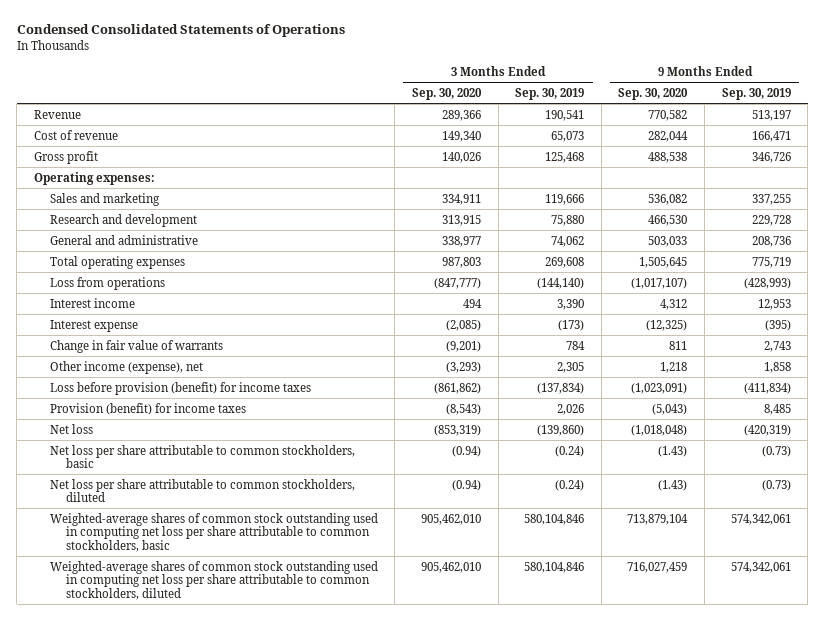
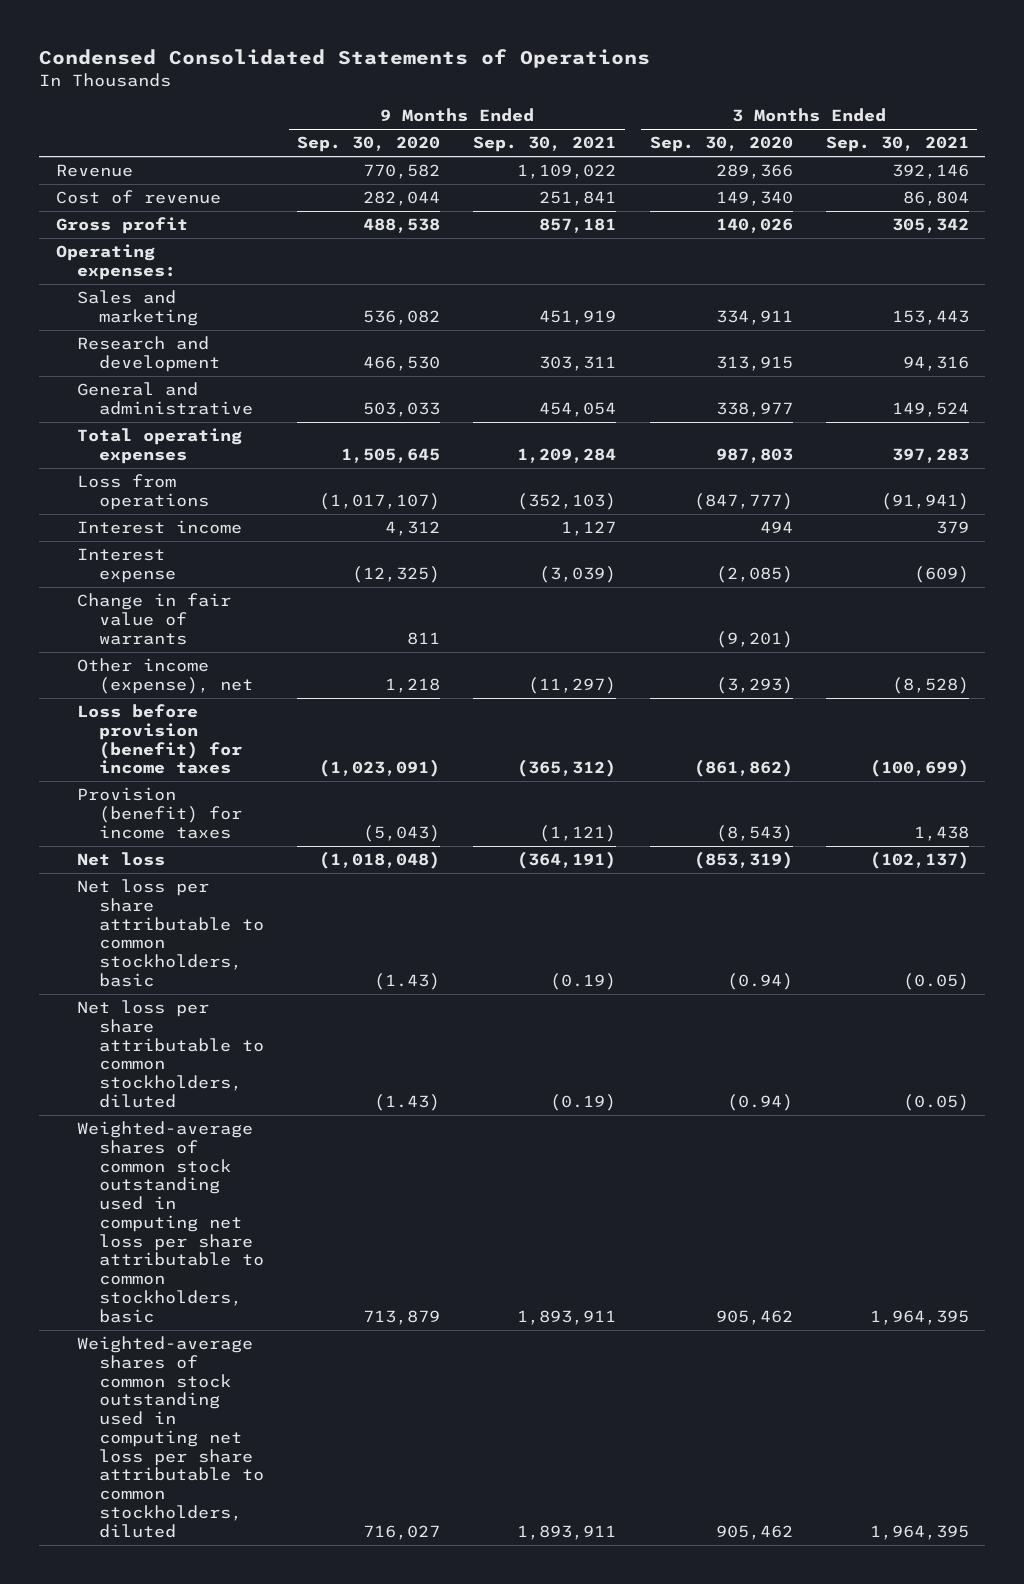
[515,88,585,101] Sep. 30, 2019 -> none
[721,88,791,101] Sep. 30, 2019 -> none
none -> [473,136,617,153] Sep. 30, 2021
none -> [825,136,969,153] Sep. 30, 2021
[420,513,481,525] 905,462,010 -> [715,1309,793,1325] 905,462
[627,513,689,525] 713,879,104 -> [362,1309,440,1325] 713,879
[420,561,481,573] 905,462,010 -> [715,1524,793,1540] 905,462
[627,561,688,573] 716,027,459 -> [362,1524,440,1540] 716,027

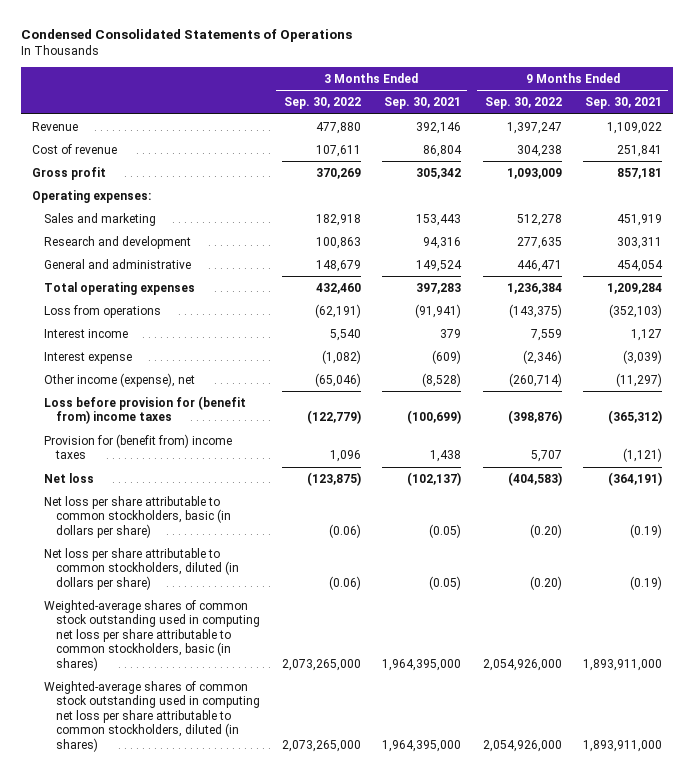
[296,136,440,153] Sep. 30, 2020 -> none
[649,136,793,153] Sep. 30, 2020 -> none
none -> [283,97,361,110] Sep. 30, 2022
none -> [484,97,562,110] Sep. 30, 2022
[77,593,232,645] Change in fair value of warrants -> none
[77,704,242,775] Loss before provision (benefit) for income taxes -> [44,395,247,425] Loss before provision for (benefit from) income taxes
[77,787,242,839] Provision (benefit) for income taxes -> [44,433,233,460] Provision for (benefit from) income taxes
[77,879,264,987] Net loss per share attributable to common stockholders, basic -> [44,495,232,538] Net loss per share attributable to common stockholders, basic (in dollars per share)
[77,1000,264,1108] Net loss per share attributable to common stockholders, diluted -> [44,547,240,590] Net loss per share attributable to common stockholders, diluted (in dollars per share)
[77,1121,264,1323] Weighted-average shares of common stock outstanding used in computing net loss per share attributable to common stockholders, basic -> [44,599,261,671] Weighted-average shares of common stock outstanding used in computing net loss per share attributable to common stockholders, basic (in shares)
[517,1309,617,1325] 1,893,911 -> [583,658,663,671] 1,893,911,000
[869,1309,969,1325] 1,964,395 -> [382,658,462,671] 1,964,395,000
[77,1336,264,1538] Weighted-average shares of common stock outstanding used in computing net loss per share attributable to common stockholders, diluted -> [44,680,261,752] Weighted-average shares of common stock outstanding used in computing net loss per share attributable to common stockholders, diluted (in shares)
[517,1524,617,1540] 1,893,911 -> [583,739,663,752] 1,893,911,000
[869,1524,969,1540] 1,964,395 -> [382,739,462,752] 1,964,395,000

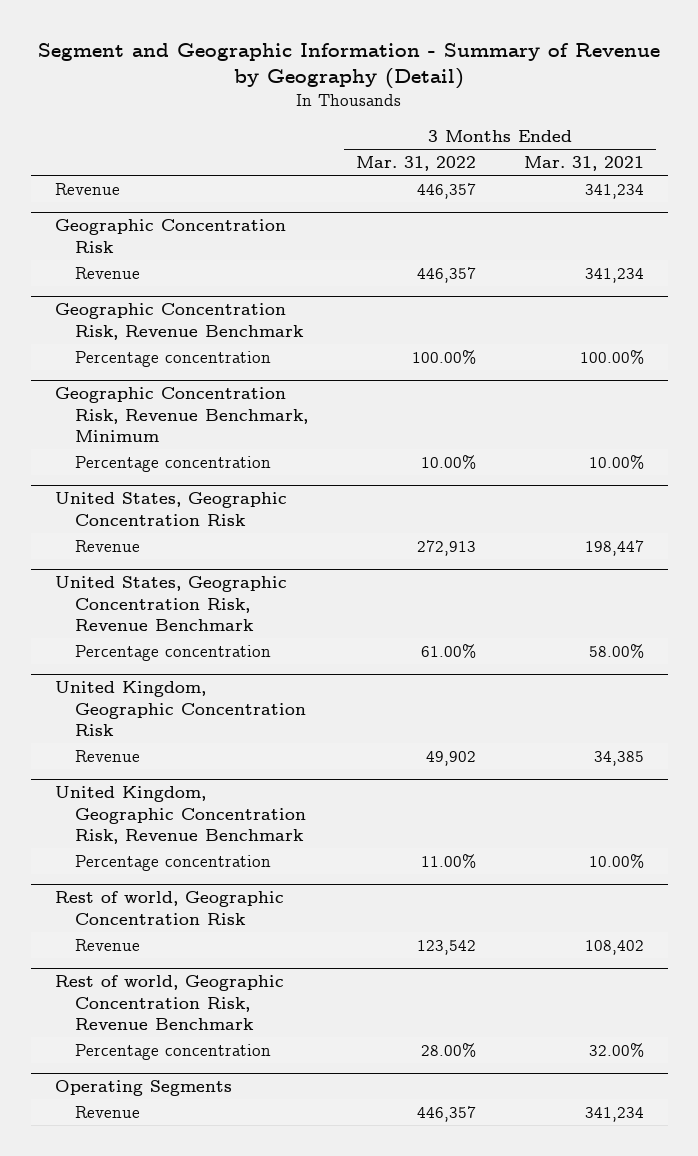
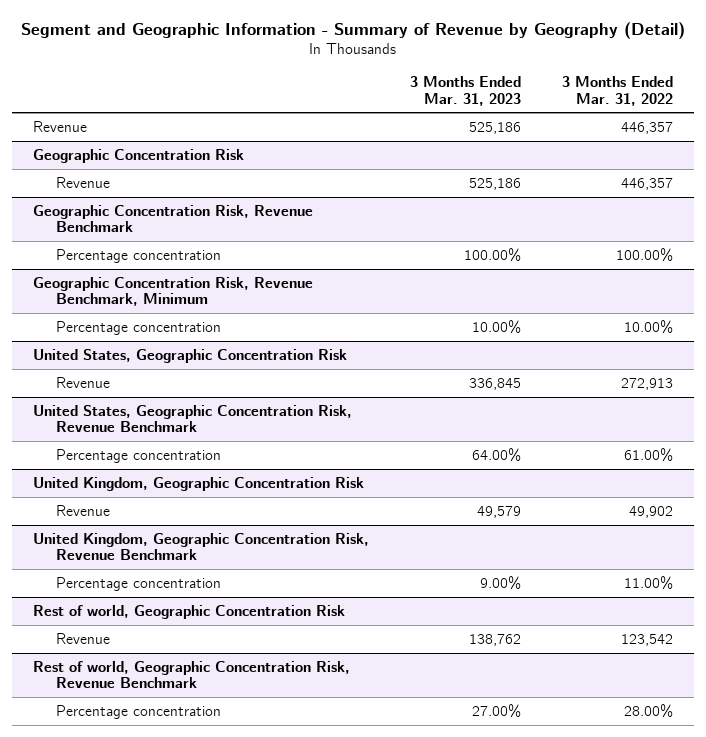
[523,156,644,172] Mar. 31, 2021 -> none
none -> [409,76,521,106] 3 Months Ended Mar. 31, 2023
[54,1080,232,1097] Operating Segments -> none
[74,1105,140,1118] Revenue -> none

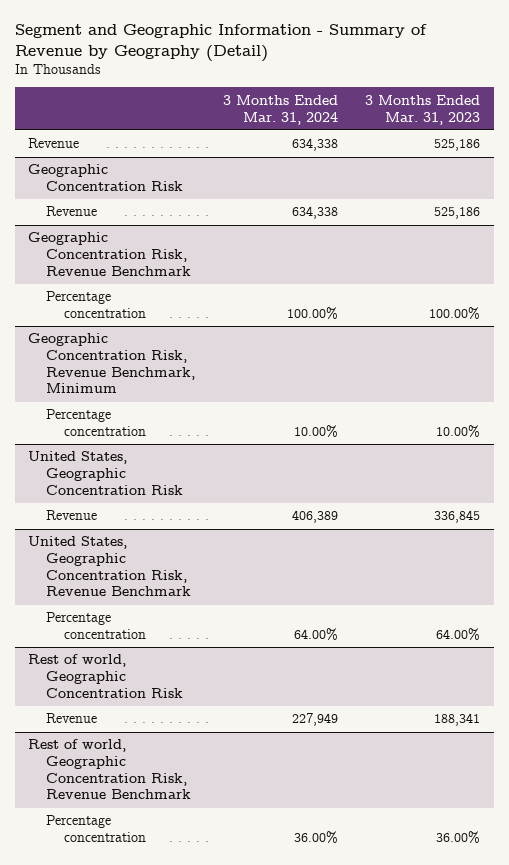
[561,76,673,106] 3 Months Ended Mar. 31, 2022 -> none
none -> [222,94,338,125] 3 Months Ended Mar. 31, 2024
[32,476,364,491] United Kingdom, Geographic Concentration Risk -> none
[55,504,110,516] Revenue -> none
[32,532,369,561] United Kingdom, Geographic Concentration Risk, Revenue Benchmark -> none
[55,576,221,591] Percentage concentration -> none
[468,633,521,646] 138,762 -> [434,713,481,727] 188,341
[471,703,521,718] 27.00% -> [436,831,481,845] 36.00%

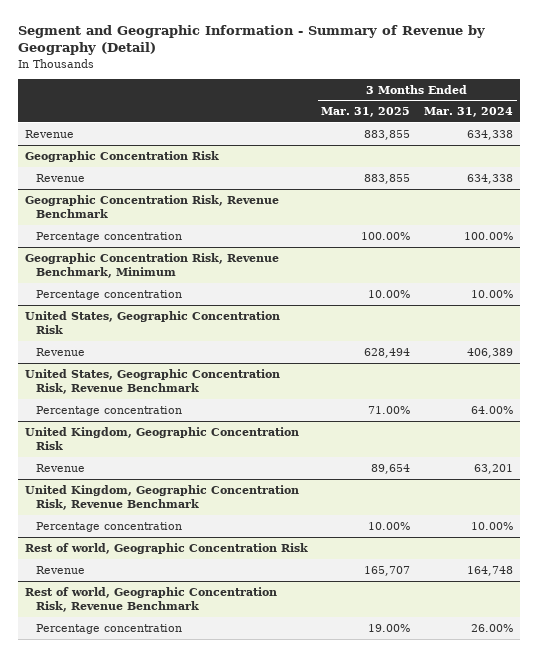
[365,94,481,125] 3 Months Ended Mar. 31, 2023 -> none
none -> [321,107,411,118] Mar. 31, 2025
none -> [24,426,299,451] United Kingdom, Geographic Concentration Risk
none -> [36,463,86,472] Revenue
none -> [24,484,299,511] United Kingdom, Geographic Concentration Risk, Revenue Benchmark
none -> [36,521,183,532] Percentage concentration
[291,713,338,727] 227,949 -> [467,565,514,576] 164,748
[293,831,338,845] 36.00% -> [471,623,514,632] 26.00%

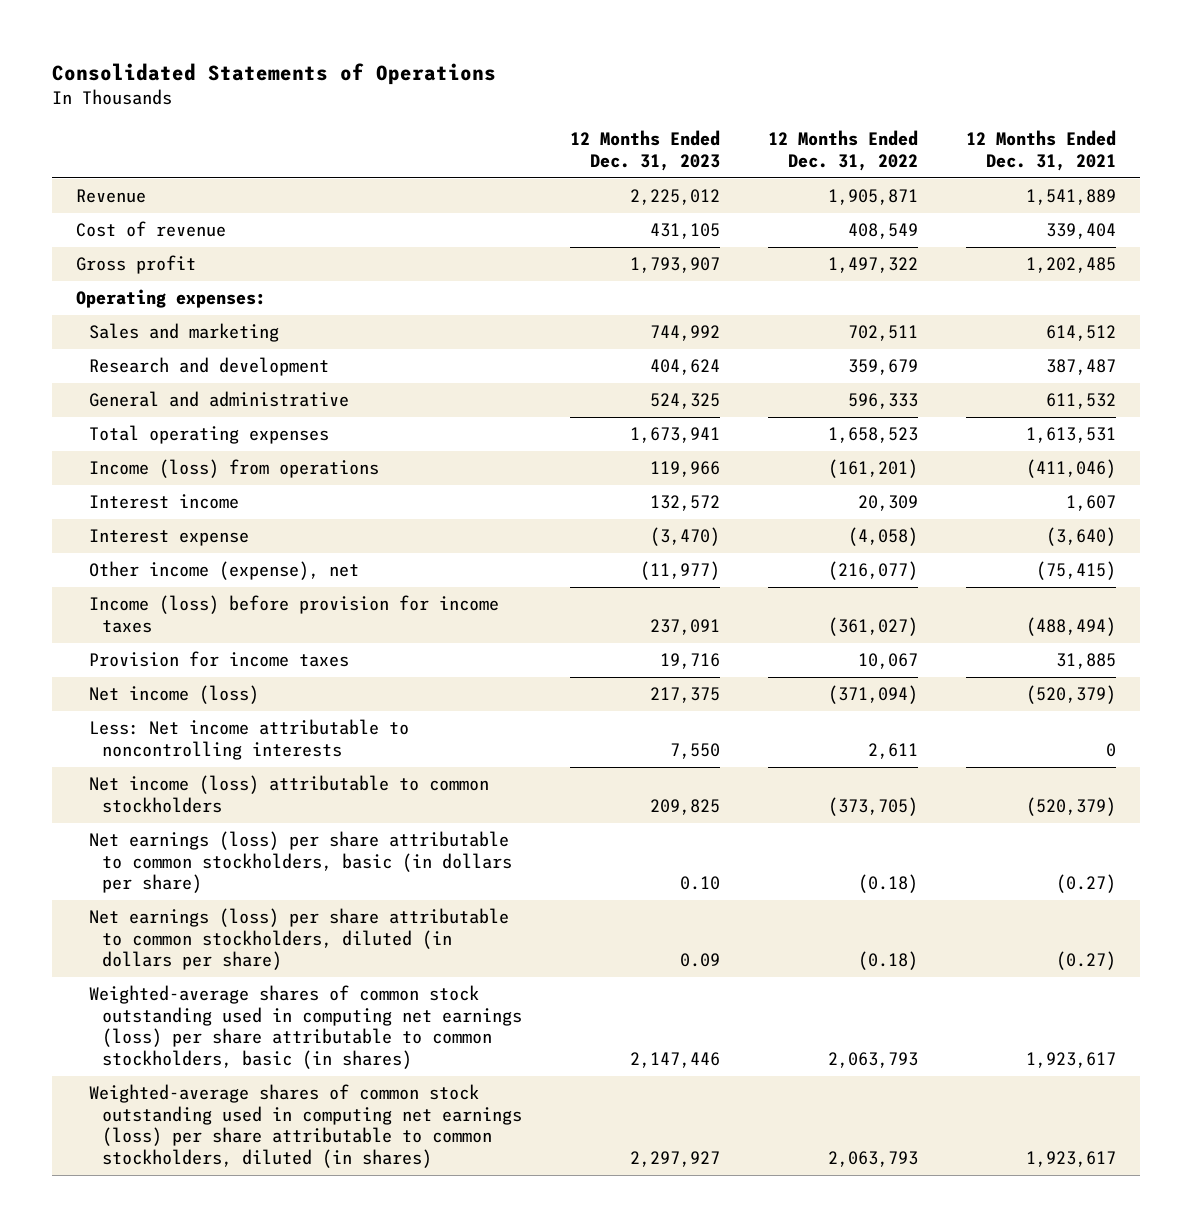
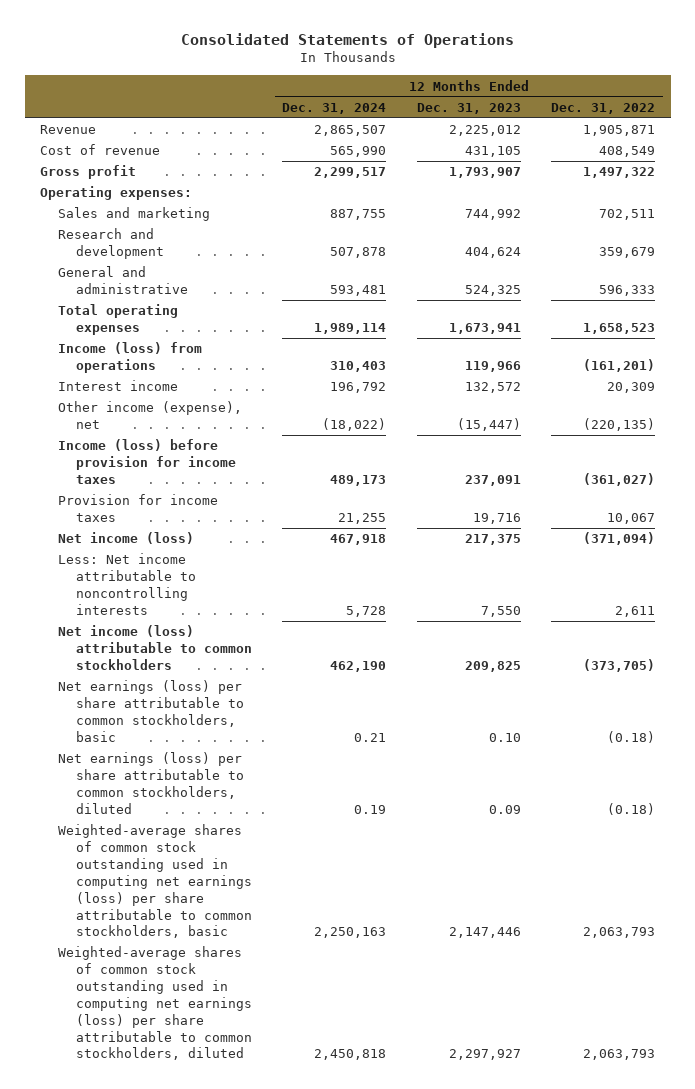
[965,130,1116,171] 12 Months Ended Dec. 31, 2021 -> none
none -> [282,102,387,114] Dec. 31, 2024
[89,529,250,547] Interest expense -> none
[640,561,721,581] (11,977) -> [456,418,521,432] (15,447)
[827,561,918,581] (216,077) -> [583,418,656,432] (220,135)
[89,831,513,894] Net earnings (loss) per share attributable to common stockholders, basic (in dollars per share) -> [57,680,244,742] Net earnings (loss) per share attributable to common stockholders, basic
[89,908,510,971] Net earnings (loss) per share attributable to common stockholders, diluted (in dollars per share) -> [57,752,244,814] Net earnings (loss) per share attributable to common stockholders, diluted
[89,985,523,1070] Weighted-average shares of common stock outstanding used in computing net earnings (loss) per share attributable to common stockholders, basic (in shares) -> [57,824,252,939] Weighted-average shares of common stock outstanding used in computing net earnings (loss) per share attributable to common stockholders, basic
[89,1084,523,1169] Weighted-average shares of common stock outstanding used in computing net earnings (loss) per share attributable to common stockholders, diluted (in shares) -> [57,946,252,1061] Weighted-average shares of common stock outstanding used in computing net earnings (loss) per share attributable to common stockholders, diluted

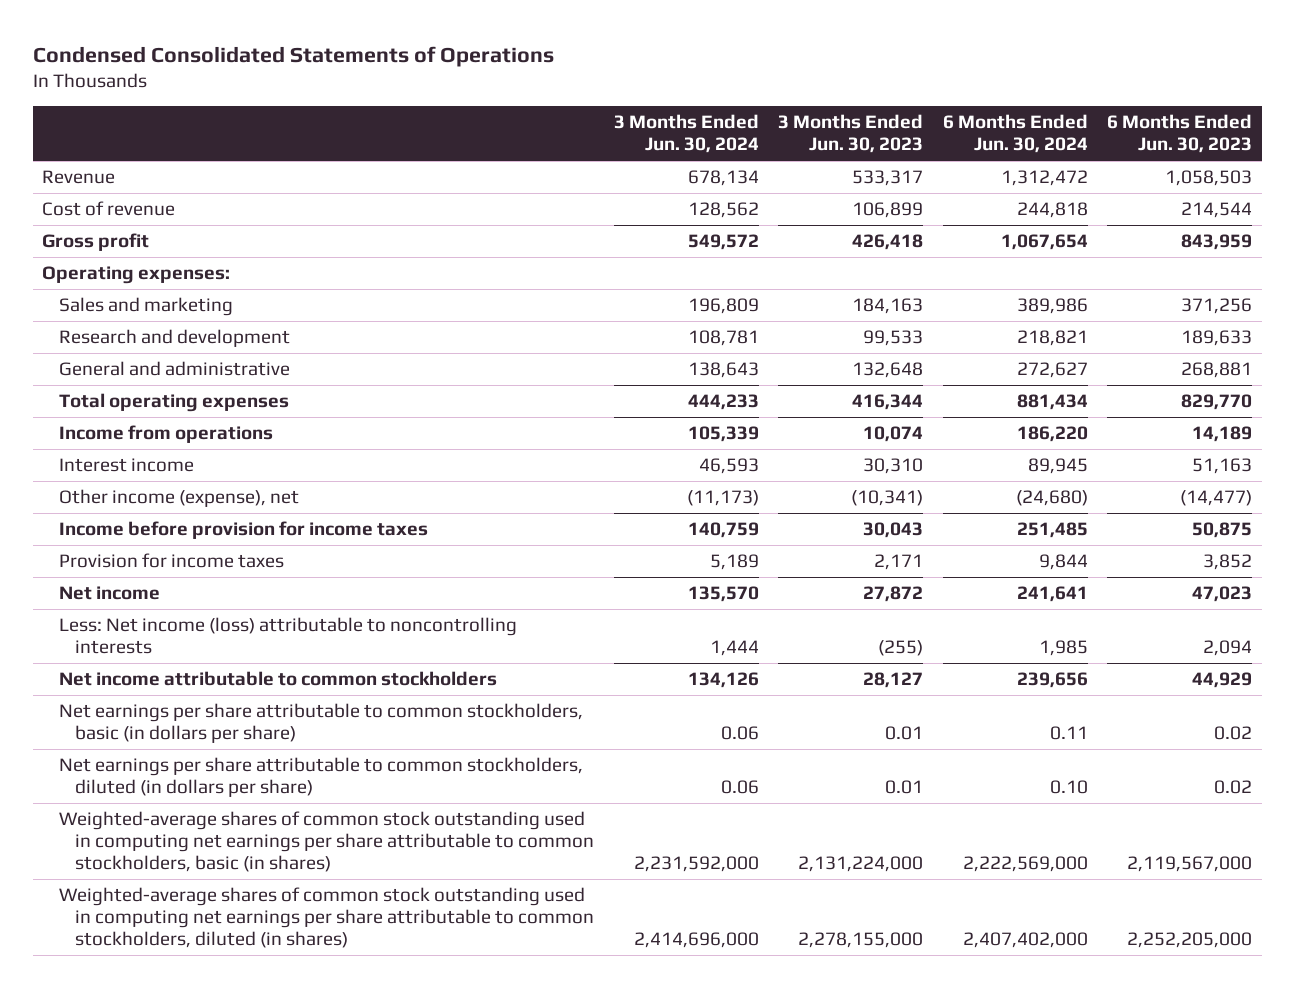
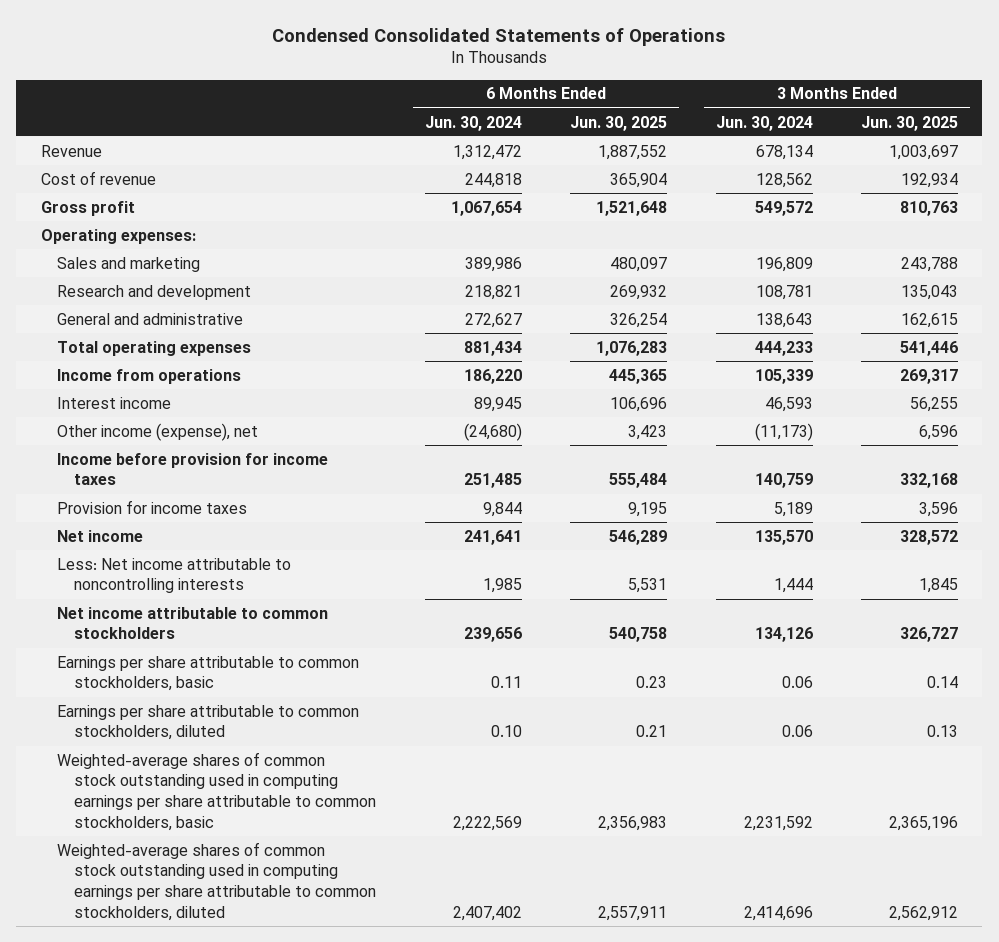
[778,114,924,154] 3 Months Ended Jun. 30, 2023 -> none
[1107,114,1253,154] 6 Months Ended Jun. 30, 2023 -> none
none -> [570,115,668,131] Jun. 30, 2025
none -> [861,115,959,131] Jun. 30, 2025
[58,616,517,655] Less: Net income (loss) attributable to noncontrolling interests -> [57,557,292,594] Less: Net income attributable to noncontrolling interests
[58,702,583,744] Net earnings per share attributable to common stockholders, basic (in dollars per share) -> [57,655,360,692] Earnings per share attributable to common stockholders, basic
[58,756,583,798] Net earnings per share attributable to common stockholders, diluted (in dollars per share) -> [57,704,360,741] Earnings per share attributable to common stockholders, diluted
[58,810,595,873] Weighted-average shares of common stock outstanding used in computing net earnings per share attributable to common stockholders, basic (in shares) -> [57,751,377,831] Weighted-average shares of common stock outstanding used in computing earnings per share attributable to common stockholders, basic
[633,856,759,873] 2,231,592,000 -> [743,815,813,831] 2,231,592
[962,856,1088,873] 2,222,569,000 -> [452,815,522,831] 2,222,569
[58,886,595,949] Weighted-average shares of common stock outstanding used in computing net earnings per share attributable to common stockholders, diluted (in shares) -> [57,841,377,921] Weighted-average shares of common stock outstanding used in computing earnings per share attributable to common stockholders, diluted
[633,932,759,949] 2,414,696,000 -> [743,905,813,921] 2,414,696
[962,932,1088,949] 2,407,402,000 -> [452,905,522,921] 2,407,402

